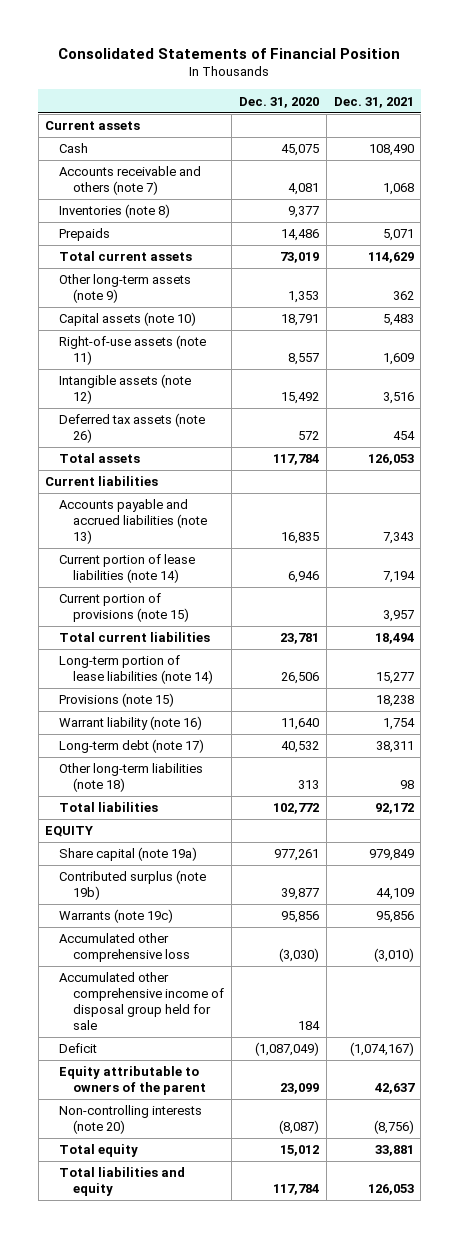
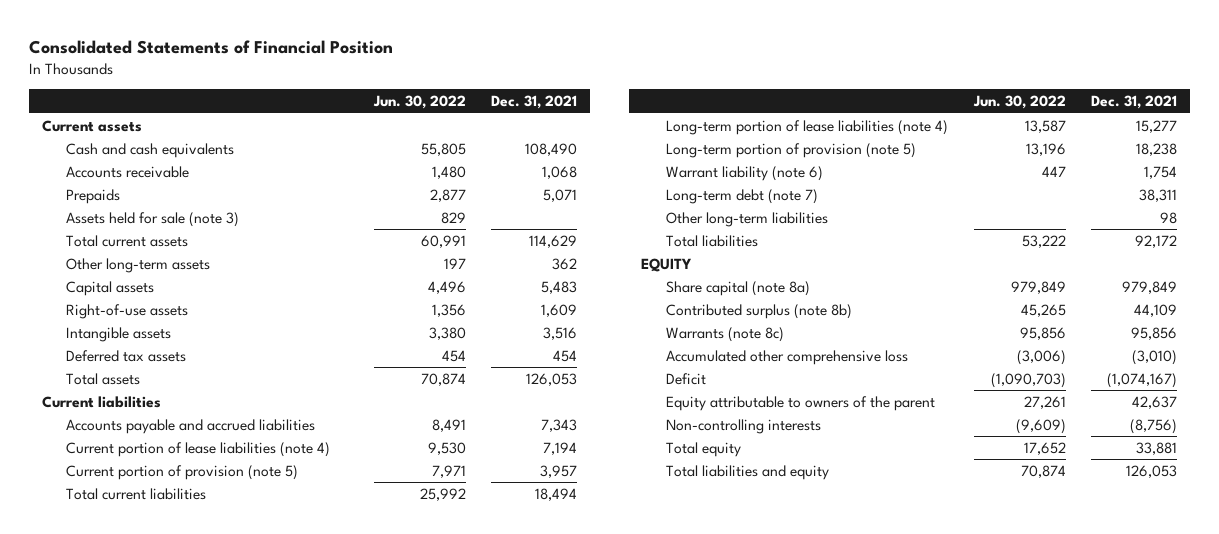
[238,96,319,108] Dec. 31, 2020 -> none
none -> [372,94,466,109] Jun. 30, 2022
[59,204,171,219] Inventories (note 8) -> none
[59,143,89,154] Cash -> [66,142,235,158] Cash and cash equivalents
[59,166,202,196] Accounts receivable and others (note 7) -> [66,165,190,178] Accounts receivable
none -> [66,211,240,227] Assets held for sale (note 3)
[59,274,192,304] Other long-term assets (note 9) -> [66,257,211,273] Other long-term assets
[59,312,197,327] Capital assets (note 10) -> [66,280,155,296] Capital assets
[59,335,207,366] Right-of-use assets (note 11) -> [66,303,189,319] Right-of-use assets
[59,374,192,405] Intangible assets (note 12) -> [66,326,172,342] Intangible assets
[59,413,206,444] Deferred tax assets (note 26) -> [66,349,187,362] Deferred tax assets
[59,499,208,545] Accounts payable and accrued liabilities (note 13) -> [66,418,316,434] Accounts payable and accrued liabilities
[59,554,196,584] Current portion of lease liabilities (note 14) -> [66,441,331,457] Current portion of lease liabilities (note 4)
[59,593,190,623] Current portion of provisions (note 15) -> [66,464,299,480] Current portion of provision (note 5)
[59,655,214,685] Long-term portion of lease liabilities (note 14) -> [665,119,948,135] Long-term portion of lease liabilities (note 4)
[59,693,175,708] Provisions (note 15) -> [665,142,916,158] Long-term portion of provision (note 5)
[59,716,203,731] Warrant liability (note 16) -> [665,165,823,181] Warrant liability (note 6)
[59,739,205,754] Long-term debt (note 17) -> [665,188,818,204] Long-term debt (note 7)
[59,763,204,793] Other long-term liabilities (note 18) -> [665,211,828,227] Other long-term liabilities
[59,847,198,862] Share capital (note 19a) -> [665,280,810,296] Share capital (note 8a)
[59,870,207,901] Contributed surplus (note 19b) -> [665,303,852,319] Contributed surplus (note 8b)
[59,909,174,924] Warrants (note 19c) -> [665,326,784,342] Warrants (note 8c)
[59,972,225,1031] Accumulated other comprehensive income of disposal group held for sale -> none
[59,1105,203,1135] Non-controlling interests (note 20) -> [665,418,821,434] Non-controlling interests

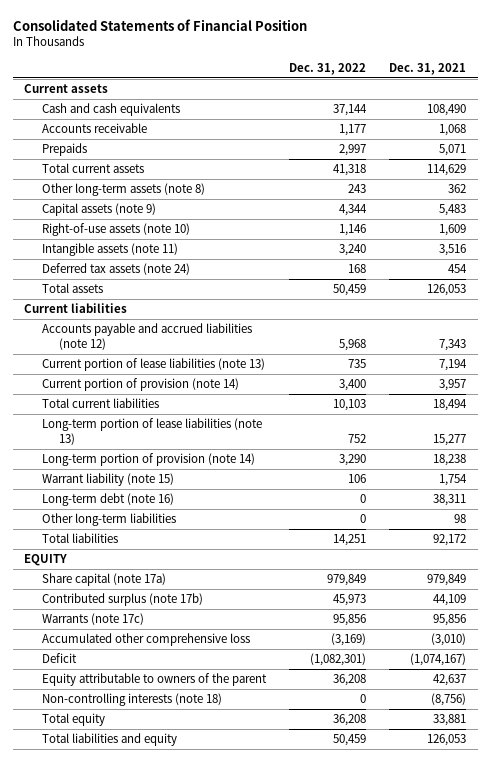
[372,94,466,109] Jun. 30, 2022 -> none
none -> [288,62,366,75] Dec. 31, 2022
[66,211,240,227] Assets held for sale (note 3) -> none
[66,257,211,273] Other long-term assets -> [41,183,205,197] Other long-term assets (note 8)
[66,280,155,296] Capital assets -> [41,203,156,217] Capital assets (note 9)
[66,303,189,319] Right-of-use assets -> [41,223,190,237] Right-of-use assets (note 10)
[66,326,172,342] Intangible assets -> [41,243,178,257] Intangible assets (note 11)
[66,349,187,362] Deferred tax assets -> [41,263,190,276] Deferred tax assets (note 24)
[66,418,316,434] Accounts payable and accrued liabilities -> [41,323,252,350] Accounts payable and accrued liabilities (note 12)
[66,441,331,457] Current portion of lease liabilities (note 4) -> [41,358,265,372] Current portion of lease liabilities (note 13)
[66,464,299,480] Current portion of provision (note 5) -> [41,378,239,392] Current portion of provision (note 14)
[665,119,948,135] Long-term portion of lease liabilities (note 4) -> [41,418,262,445] Long-term portion of lease liabilities (note 13)
[665,142,916,158] Long-term portion of provision (note 5) -> [41,453,255,467] Long-term portion of provision (note 14)
[665,165,823,181] Warrant liability (note 6) -> [41,473,174,487] Warrant liability (note 15)
[665,188,818,204] Long-term debt (note 7) -> [41,493,174,507] Long-term debt (note 16)
[665,280,810,296] Share capital (note 8a) -> [41,573,166,587] Share capital (note 17a)
[665,303,852,319] Contributed surplus (note 8b) -> [41,593,203,607] Contributed surplus (note 17b)
[665,326,784,342] Warrants (note 8c) -> [41,613,144,626] Warrants (note 17c)
[665,418,821,434] Non-controlling interests -> [41,693,222,707] Non-controlling interests (note 18)

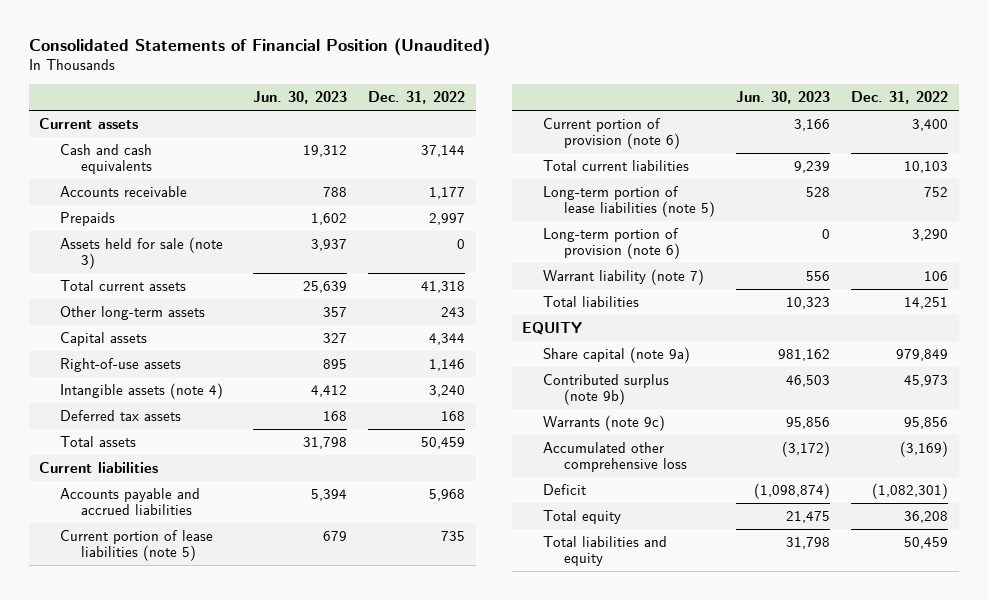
[12,18,307,31] Consolidated Statements of Financial Position -> [28,37,490,56] Consolidated Statements of Financial Position (Unaudited)
[389,62,467,75] Dec. 31, 2021 -> none
none -> [253,91,348,105] Jun. 30, 2023
none -> [60,236,224,270] Assets held for sale (note 3)
[41,183,205,197] Other long-term assets (note 8) -> [60,305,206,320] Other long-term assets
[41,203,156,217] Capital assets (note 9) -> [60,331,148,346] Capital assets
[41,223,190,237] Right-of-use assets (note 10) -> [60,357,182,372] Right-of-use assets
[41,243,178,257] Intangible assets (note 11) -> [60,382,224,399] Intangible assets (note 4)
[41,263,190,276] Deferred tax assets (note 24) -> [60,409,182,421] Deferred tax assets
[41,323,252,350] Accounts payable and accrued liabilities (note 12) -> [60,487,201,516] Accounts payable and accrued liabilities
[41,358,265,372] Current portion of lease liabilities (note 13) -> [60,529,214,562] Current portion of lease liabilities (note 5)
[41,378,239,392] Current portion of provision (note 14) -> [543,117,681,150] Current portion of provision (note 6)
[41,493,174,507] Long-term debt (note 16) -> none
[41,513,176,527] Other long-term liabilities -> none
[41,418,262,445] Long-term portion of lease liabilities (note 13) -> [543,185,716,218] Long-term portion of lease liabilities (note 5)
[41,453,255,467] Long-term portion of provision (note 14) -> [543,227,681,260] Long-term portion of provision (note 6)
[41,473,174,487] Warrant liability (note 15) -> [543,268,705,285] Warrant liability (note 7)
[41,573,166,587] Share capital (note 17a) -> [543,346,691,363] Share capital (note 9a)
[41,593,203,607] Contributed surplus (note 17b) -> [543,373,670,406] Contributed surplus (note 9b)
[41,613,144,626] Warrants (note 17c) -> [543,414,666,431] Warrants (note 9c)
[41,673,267,687] Equity attributable to owners of the parent -> none
[41,693,222,707] Non-controlling interests (note 18) -> none

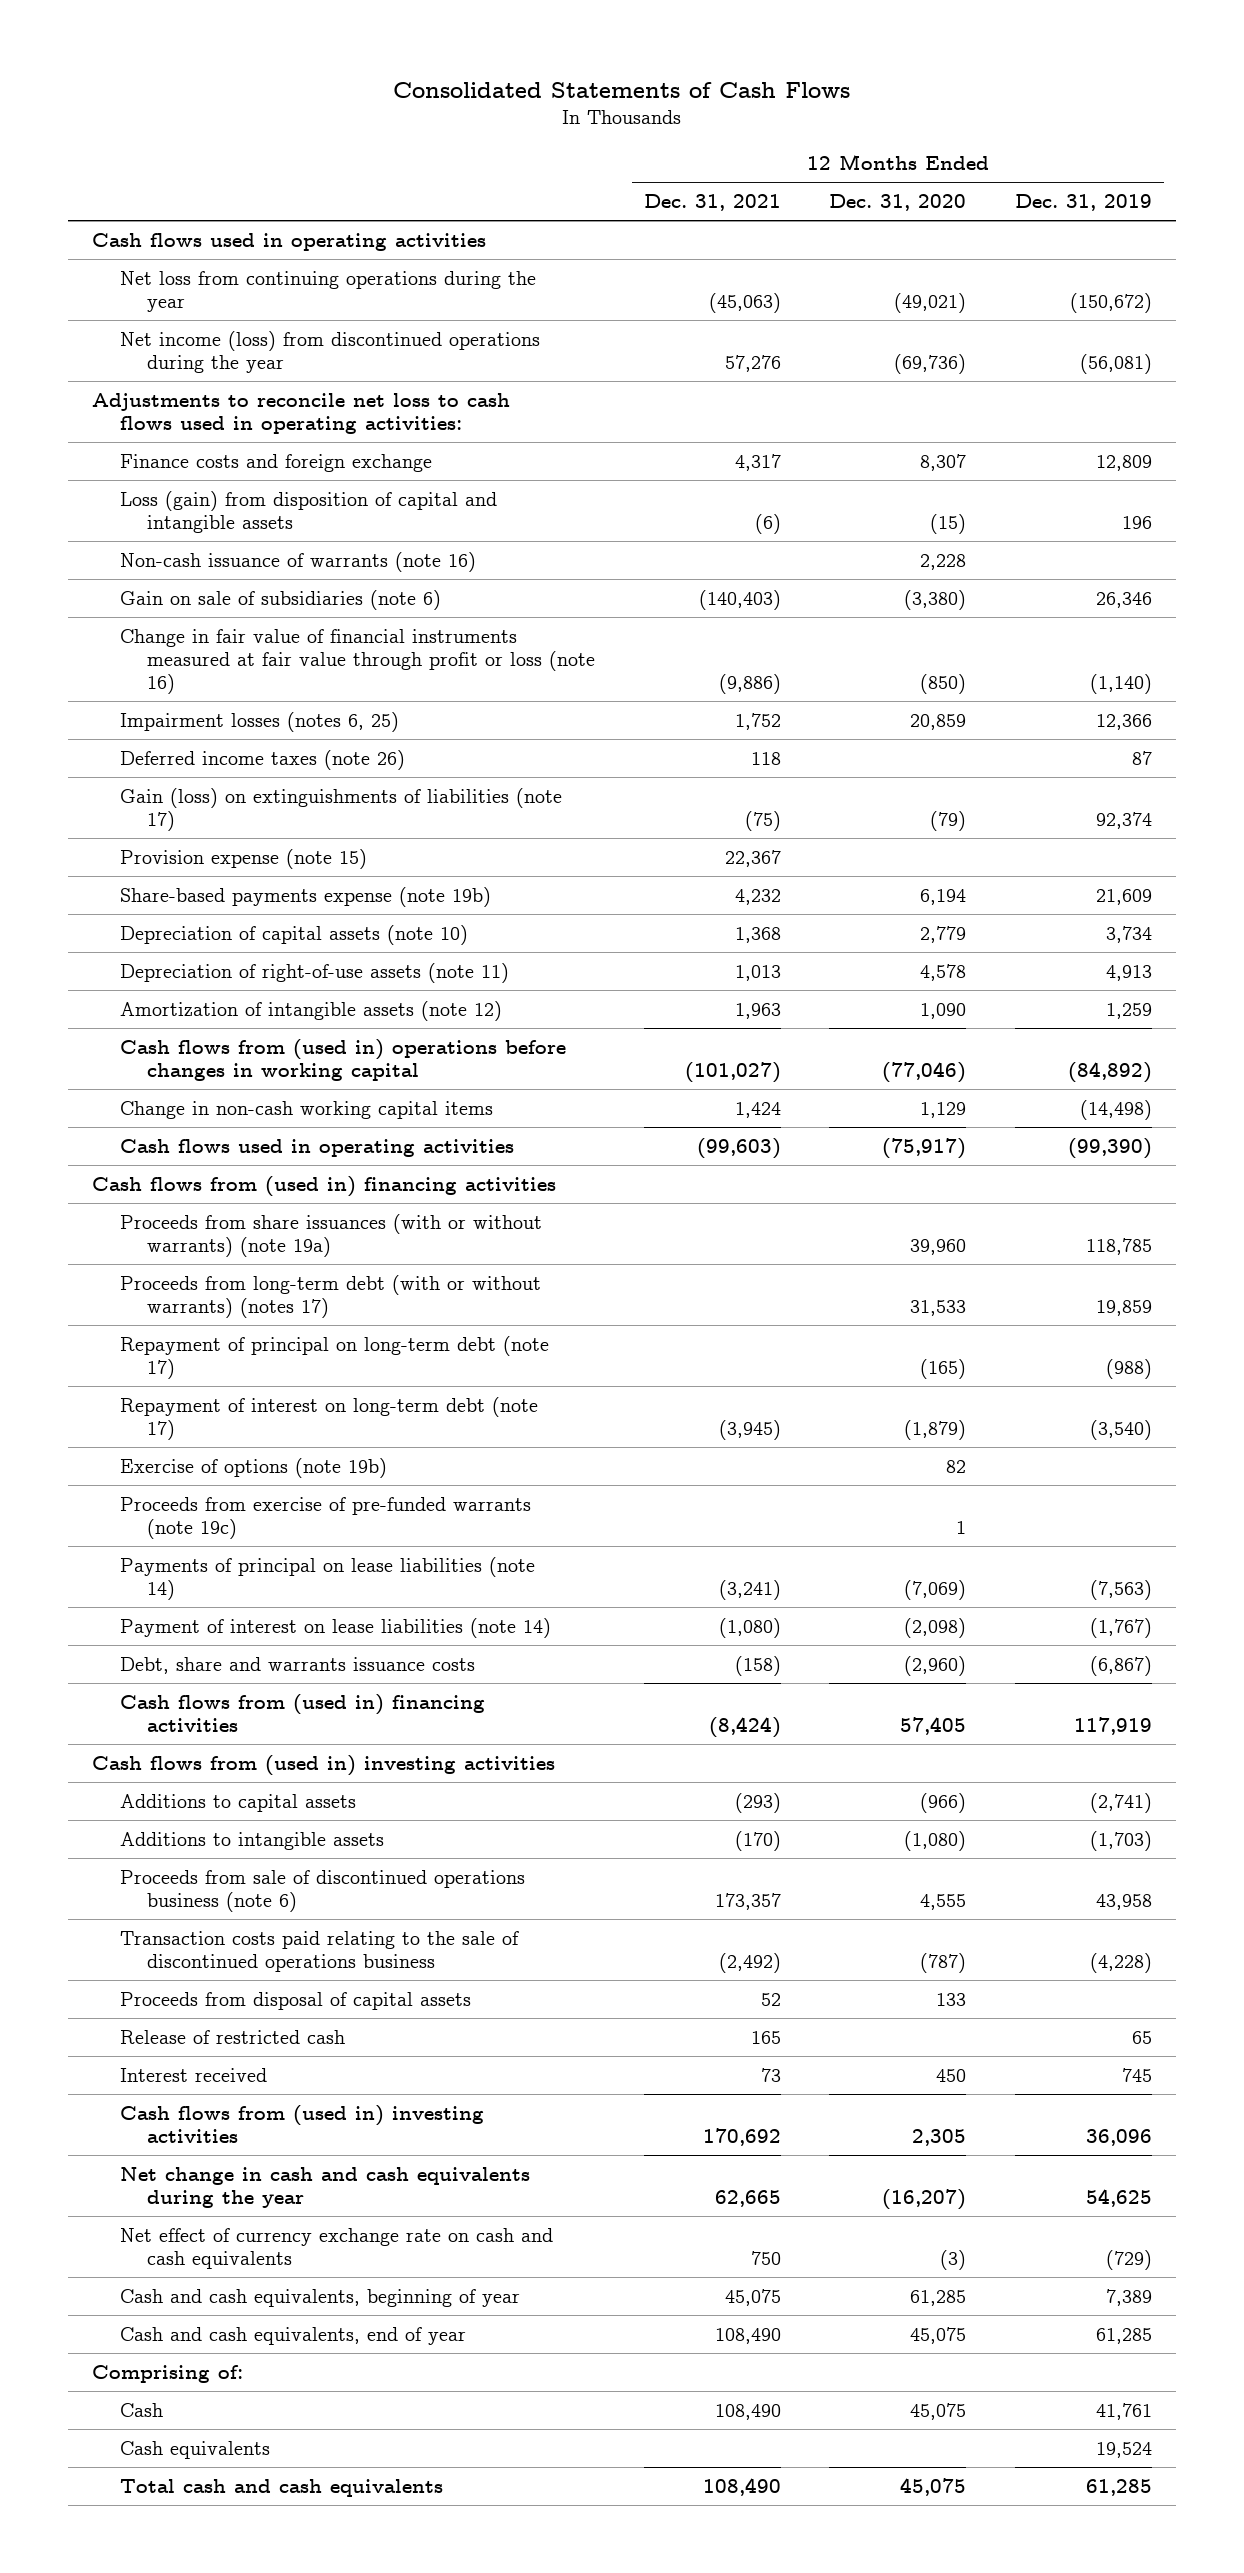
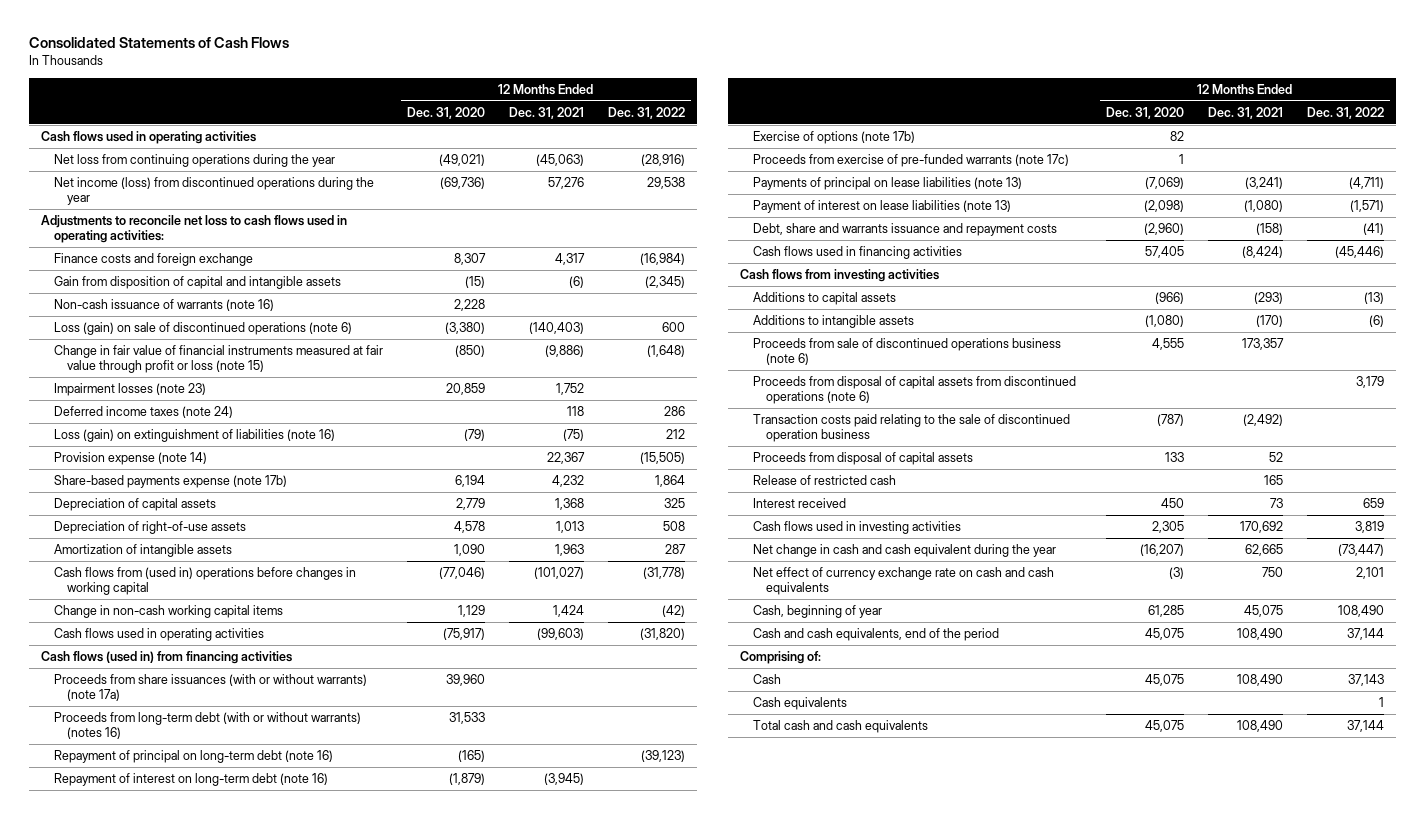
[1014,193,1152,211] Dec. 31, 2019 -> none
none -> [607,106,685,119] Dec. 31, 2022
[119,490,497,533] Loss (gain) from disposition of capital and intangible assets -> [54,276,342,290] Gain from disposition of capital and intangible assets
[119,589,441,610] Gain on sale of subsidiaries (note 6) -> [54,322,353,336] Loss (gain) on sale of discontinued operations (note 6)
[119,628,596,694] Change in fair value of financial instruments measured at fair value through profit or loss (note 16) -> [54,345,384,374] Change in fair value of financial instruments measured at fair value through profit or loss (note 15)
[119,711,399,732] Impairment losses (notes 6, 25) -> [54,383,207,397] Impairment losses (note 23)
[119,749,405,770] Deferred income taxes (note 26) -> [54,406,234,419] Deferred income taxes (note 24)
[119,787,562,831] Gain (loss) on extinguishments of liabilities (note 17) -> [54,429,336,443] Loss (gain) on extinguishment of liabilities (note 16)
[119,848,367,869] Provision expense (note 15) -> [54,452,208,466] Provision expense (note 14)
[119,886,491,907] Share-based payments expense (note 19b) -> [54,475,288,489] Share-based payments expense (note 17b)
[119,924,468,945] Depreciation of capital assets (note 10) -> [54,498,217,512] Depreciation of capital assets
[119,962,509,983] Depreciation of right-of-use assets (note 11) -> [54,521,247,535] Depreciation of right-of-use assets
[119,1000,502,1021] Amortization of intangible assets (note 12) -> [54,544,233,558] Amortization of intangible assets
[91,1175,556,1197] Cash flows from (used in) financing activities -> [40,651,292,665] Cash flows (used in) from financing activities
[119,1213,542,1257] Proceeds from share issuances (with or without warrants) (note 19a) -> [54,674,368,702] Proceeds from share issuances (with or without warrants) (note 17a)
[119,1274,541,1318] Proceeds from long-term debt (with or without warrants) (notes 17) -> [54,712,362,740] Proceeds from long-term debt (with or without warrants) (notes 16)
[119,1335,549,1379] Repayment of principal on long-term debt (note 17) -> [54,750,334,764] Repayment of principal on long-term debt (note 16)
[119,1396,538,1440] Repayment of interest on long-term debt (note 17) -> [54,773,329,787] Repayment of interest on long-term debt (note 16)
[119,1457,387,1478] Exercise of options (note 19b) -> [753,131,916,145] Exercise of options (note 17b)
[119,1496,531,1539] Proceeds from exercise of pre-funded warrants (note 19c) -> [753,154,1070,168] Proceeds from exercise of pre-funded warrants (note 17c)
[119,1556,535,1600] Payments of principal on lease liabilities (note 14) -> [753,177,1023,191] Payments of principal on lease liabilities (note 13)
[119,1617,551,1638] Payment of interest on lease liabilities (note 14) -> [753,200,1012,214] Payment of interest on lease liabilities (note 13)
[119,1656,475,1674] Debt, share and warrants issuance costs -> [753,223,1058,237] Debt, share and warrants issuance and repayment costs
[119,1693,485,1732] Cash flows from (used in) financing activities -> [753,246,963,260] Cash flows used in financing activities
[91,1754,555,1776] Cash flows from (used in) investing activities -> [739,269,939,283] Cash flows from investing activities
none -> [753,376,1077,405] Proceeds from disposal of capital assets from discontinued operations (note 6)
[119,1930,519,1972] Transaction costs paid relating to the sale of discontinued operations business -> [753,414,1071,443] Transaction costs paid relating to the sale of discontinued operation business
[119,2104,484,2143] Cash flows from (used in) investing activities -> [753,521,962,535] Cash flows used in investing activities
[119,2166,530,2208] Net change in cash and cash equivalents during the year -> [753,544,1057,558] Net change in cash and cash equivalent during the year
[119,2288,520,2307] Cash and cash equivalents, beginning of year -> [753,605,883,619] Cash, beginning of year
[119,2326,466,2345] Cash and cash equivalents, end of year -> [753,628,1000,642] Cash and cash equivalents, end of the period

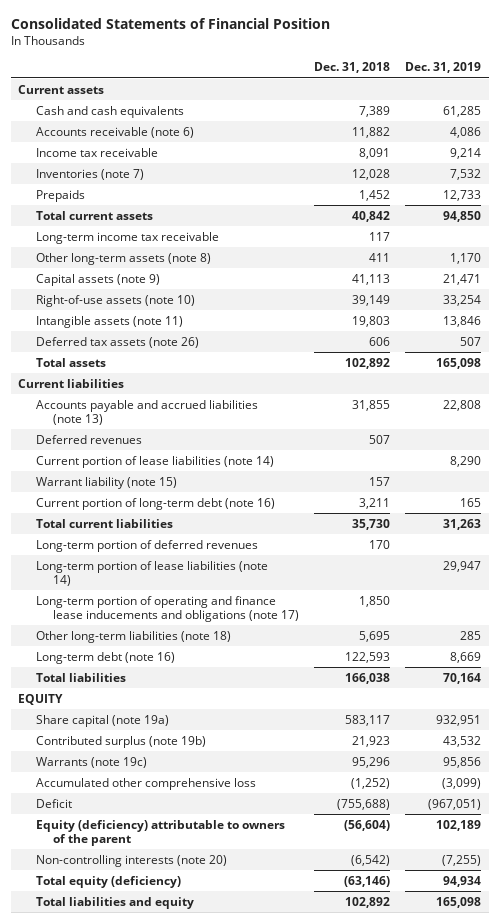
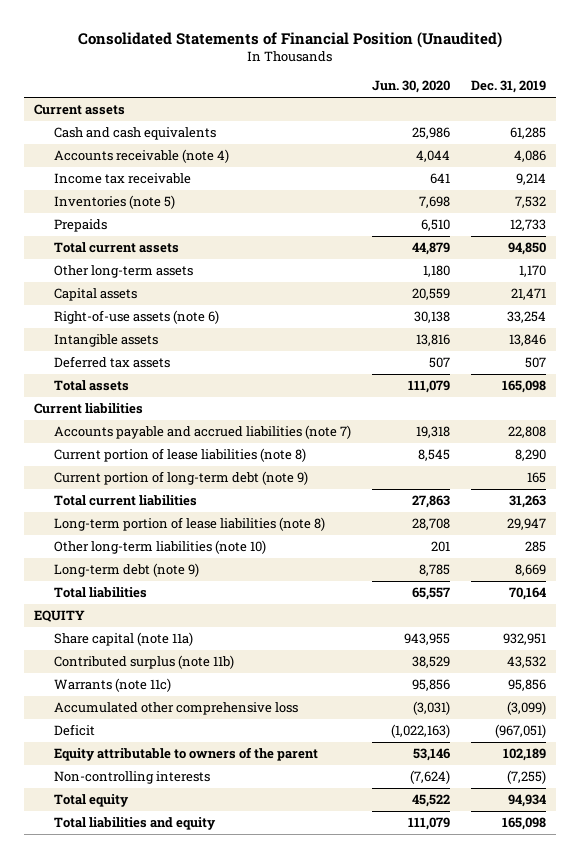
[10,17,330,29] Consolidated Statements of Financial Position -> [78,31,503,48] Consolidated Statements of Financial Position (Unaudited)
[314,62,391,74] Dec. 31, 2018 -> none
none -> [371,80,450,94] Jun. 30, 2020
[35,126,194,138] Accounts receivable (note 6) -> [53,149,229,164] Accounts receivable (note 4)
[35,168,144,180] Inventories (note 7) -> [53,195,175,210] Inventories (note 5)
[35,231,219,244] Long-term income tax receivable -> none
[35,252,211,265] Other long-term assets (note 8) -> [53,265,193,279] Other long-term assets
[35,273,160,286] Capital assets (note 9) -> [53,288,137,302] Capital assets
[35,294,195,307] Right-of-use assets (note 10) -> [53,310,219,325] Right-of-use assets (note 6)
[35,315,183,328] Intangible assets (note 11) -> [53,334,158,348] Intangible assets
[35,336,199,348] Deferred tax assets (note 26) -> [53,356,170,369] Deferred tax assets
[35,434,142,444] Deferred revenues -> none
[35,476,177,489] Warrant liability (note 15) -> none
[35,399,258,425] Accounts payable and accrued liabilities (note 13) -> [53,425,351,440] Accounts payable and accrued liabilities (note 7)
[35,455,274,468] Current portion of lease liabilities (note 14) -> [53,448,306,463] Current portion of lease liabilities (note 8)
[35,497,275,510] Current portion of long-term debt (note 16) -> [53,471,308,486] Current portion of long-term debt (note 9)
[35,539,258,552] Long-term portion of deferred revenues -> none
[35,595,300,622] Long-term portion of operating and finance lease inducements and obligations (note 17) -> none
[35,560,268,586] Long-term portion of lease liabilities (note 14) -> [53,517,325,532] Long-term portion of lease liabilities (note 8)
[35,630,231,643] Other long-term liabilities (note 18) -> [53,540,266,555] Other long-term liabilities (note 10)
[35,651,175,664] Long-term debt (note 16) -> [53,563,199,578] Long-term debt (note 9)
[35,714,169,727] Share capital (note 19a) -> [53,632,193,647] Share capital (note 11a)
[35,735,206,748] Contributed surplus (note 19b) -> [53,655,234,670] Contributed surplus (note 11b)
[35,756,147,768] Warrants (note 19c) -> [53,678,171,693] Warrants (note 11c)
[35,819,285,846] Equity (deficiency) attributable to owners of the parent -> [53,747,318,762] Equity attributable to owners of the parent
[35,854,227,867] Non-controlling interests (note 20) -> [53,771,210,785] Non-controlling interests
[35,875,181,888] Total equity (deficiency) -> [53,794,129,808] Total equity

